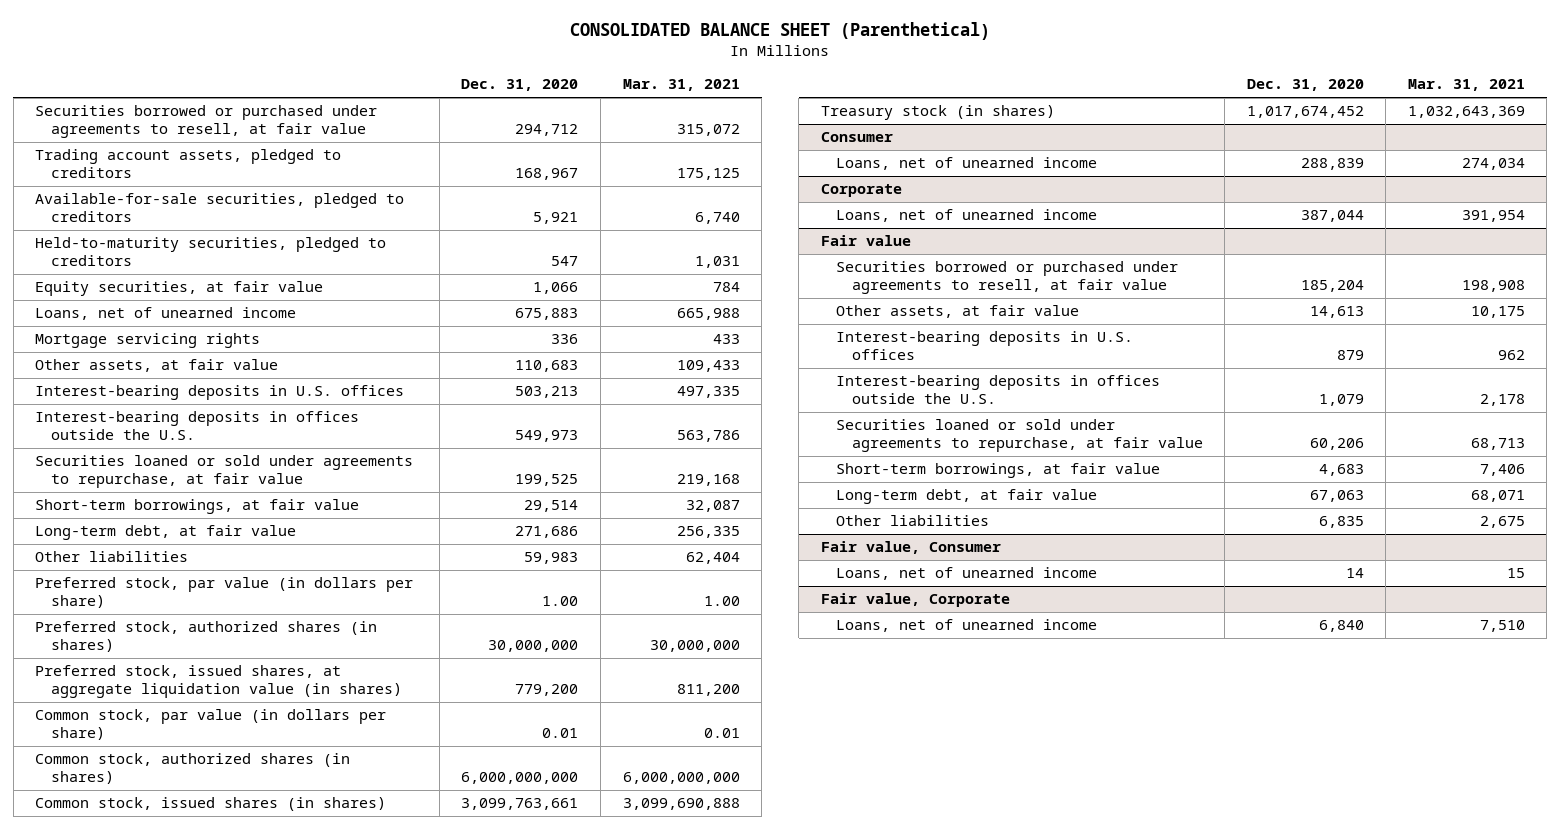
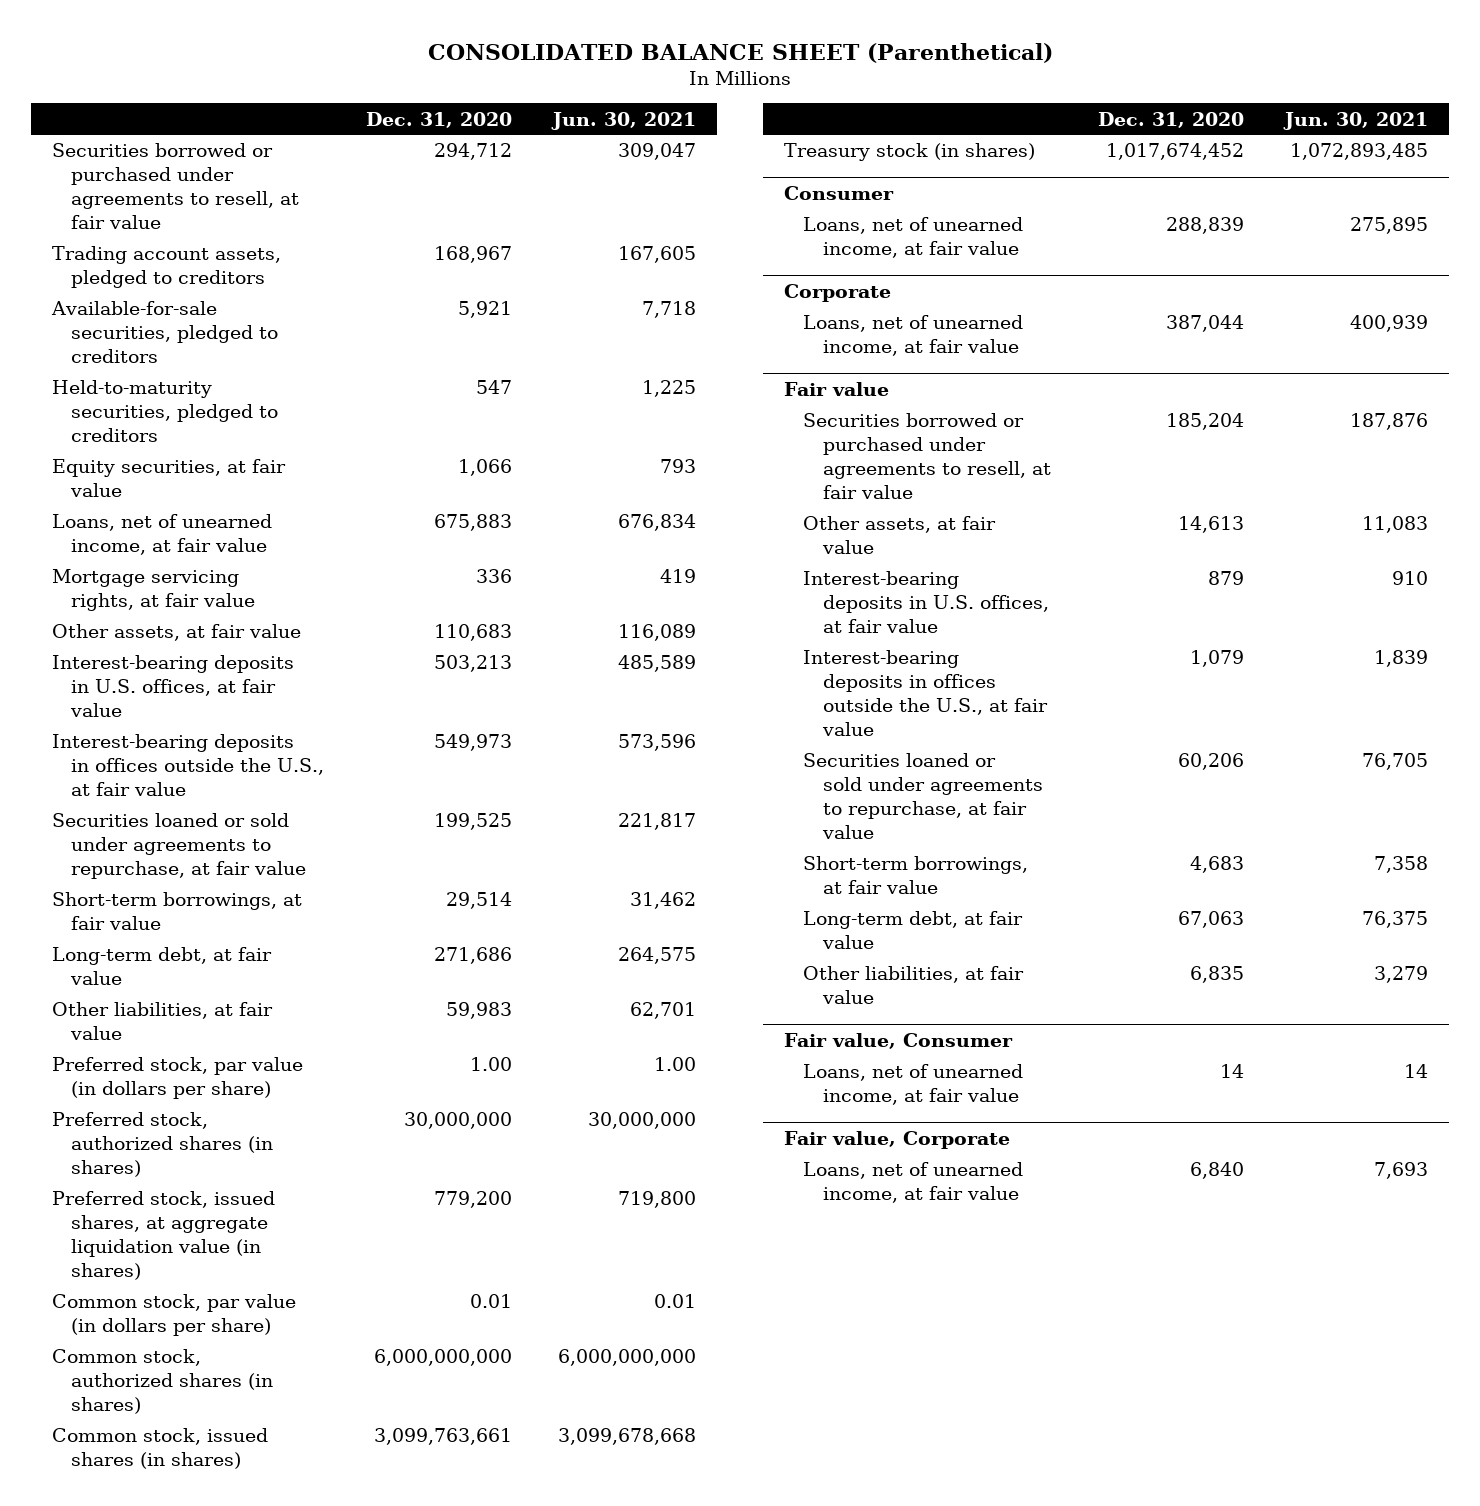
[622,79,740,92] Mar. 31, 2021 -> none
none -> [551,111,697,130] Jun. 30, 2021
[35,307,297,321] Loans, net of unearned income -> [51,514,272,556] Loans, net of unearned income, at fair value
[35,333,261,349] Mortgage servicing rights -> [51,569,256,612] Mortgage servicing rights, at fair value
[35,385,405,401] Interest-bearing deposits in U.S. offices -> [51,655,294,717] Interest-bearing deposits in U.S. offices, at fair value
[35,411,360,441] Interest-bearing deposits in offices outside the U.S. -> [51,734,325,796] Interest-bearing deposits in offices outside the U.S., at fair value
[35,551,189,563] Other liabilities -> [51,1002,273,1041] Other liabilities, at fair value
[836,157,1098,171] Loans, net of unearned income -> [803,217,1024,259] Loans, net of unearned income, at fair value
[836,209,1098,223] Loans, net of unearned income -> [803,315,1024,357] Loans, net of unearned income, at fair value
[836,331,1134,361] Interest-bearing deposits in U.S. offices -> [803,571,1049,633] Interest-bearing deposits in U.S. offices, at fair value
[836,375,1161,405] Interest-bearing deposits in offices outside the U.S. -> [803,650,1048,736] Interest-bearing deposits in offices outside the U.S., at fair value
[836,515,990,527] Other liabilities -> [803,966,1025,1005] Other liabilities, at fair value
[836,567,1098,581] Loans, net of unearned income -> [803,1064,1024,1106] Loans, net of unearned income, at fair value
[836,619,1098,633] Loans, net of unearned income -> [803,1162,1024,1204] Loans, net of unearned income, at fair value

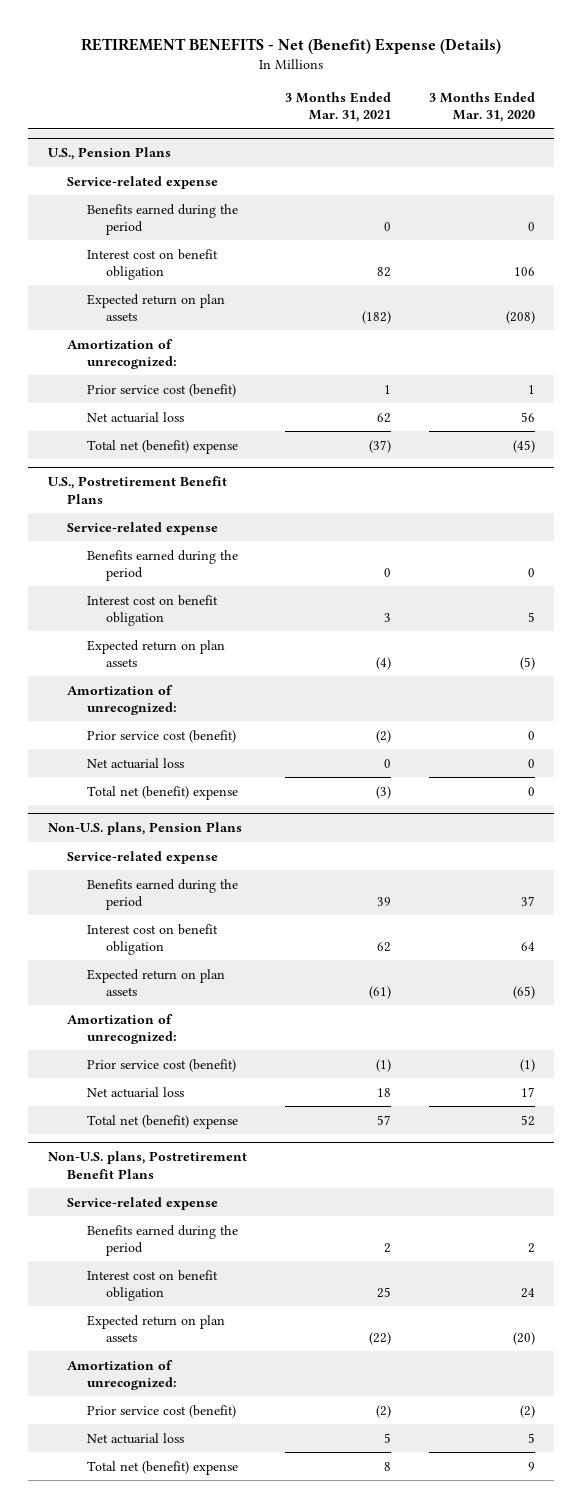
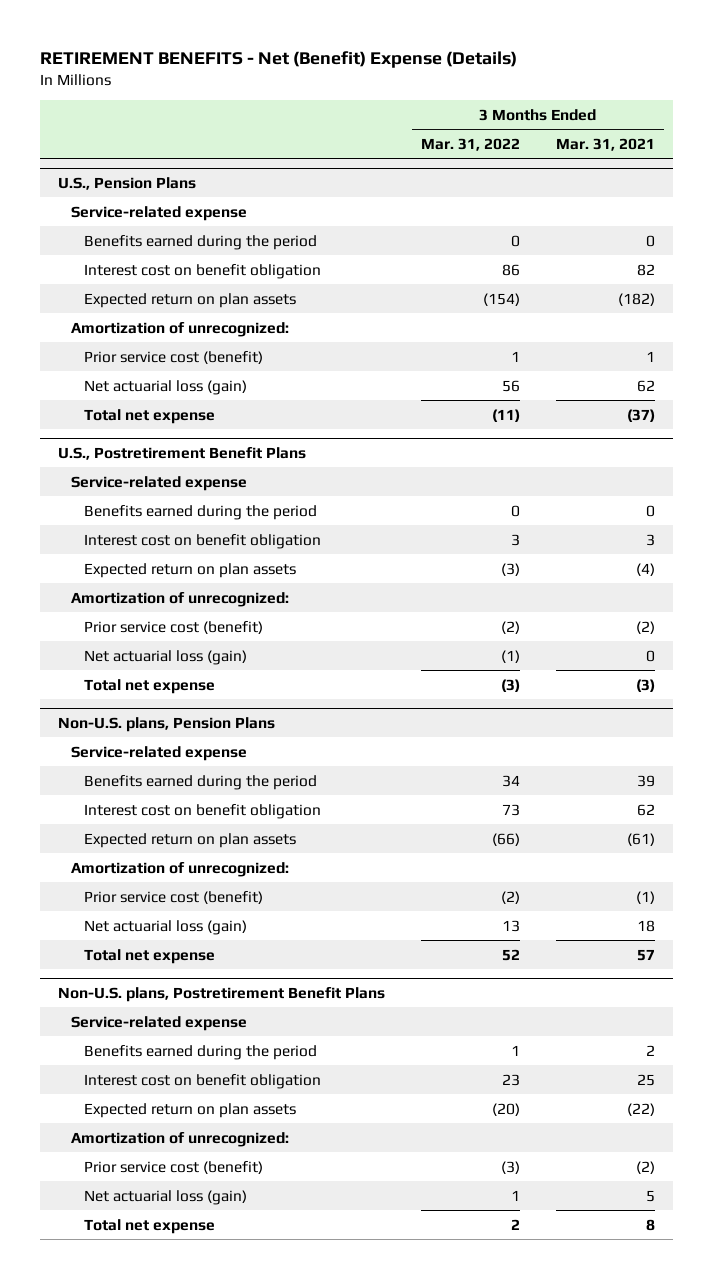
[429,91,536,123] 3 Months Ended Mar. 31, 2020 -> none
none -> [421,137,521,151] Mar. 31, 2022
[86,411,184,423] Net actuarial loss -> [84,379,248,395] Net actuarial loss (gain)
[86,439,238,454] Total net (benefit) expense -> [84,408,216,424] Total net expense
[86,757,184,769] Net actuarial loss -> [84,649,248,665] Net actuarial loss (gain)
[86,785,238,800] Total net (benefit) expense -> [84,678,216,694] Total net expense
[86,1086,184,1098] Net actuarial loss -> [84,919,248,935] Net actuarial loss (gain)
[86,1114,238,1129] Total net (benefit) expense -> [84,948,216,964] Total net expense
[86,1432,184,1444] Net actuarial loss -> [84,1189,248,1205] Net actuarial loss (gain)
[86,1460,238,1475] Total net (benefit) expense -> [84,1218,216,1234] Total net expense

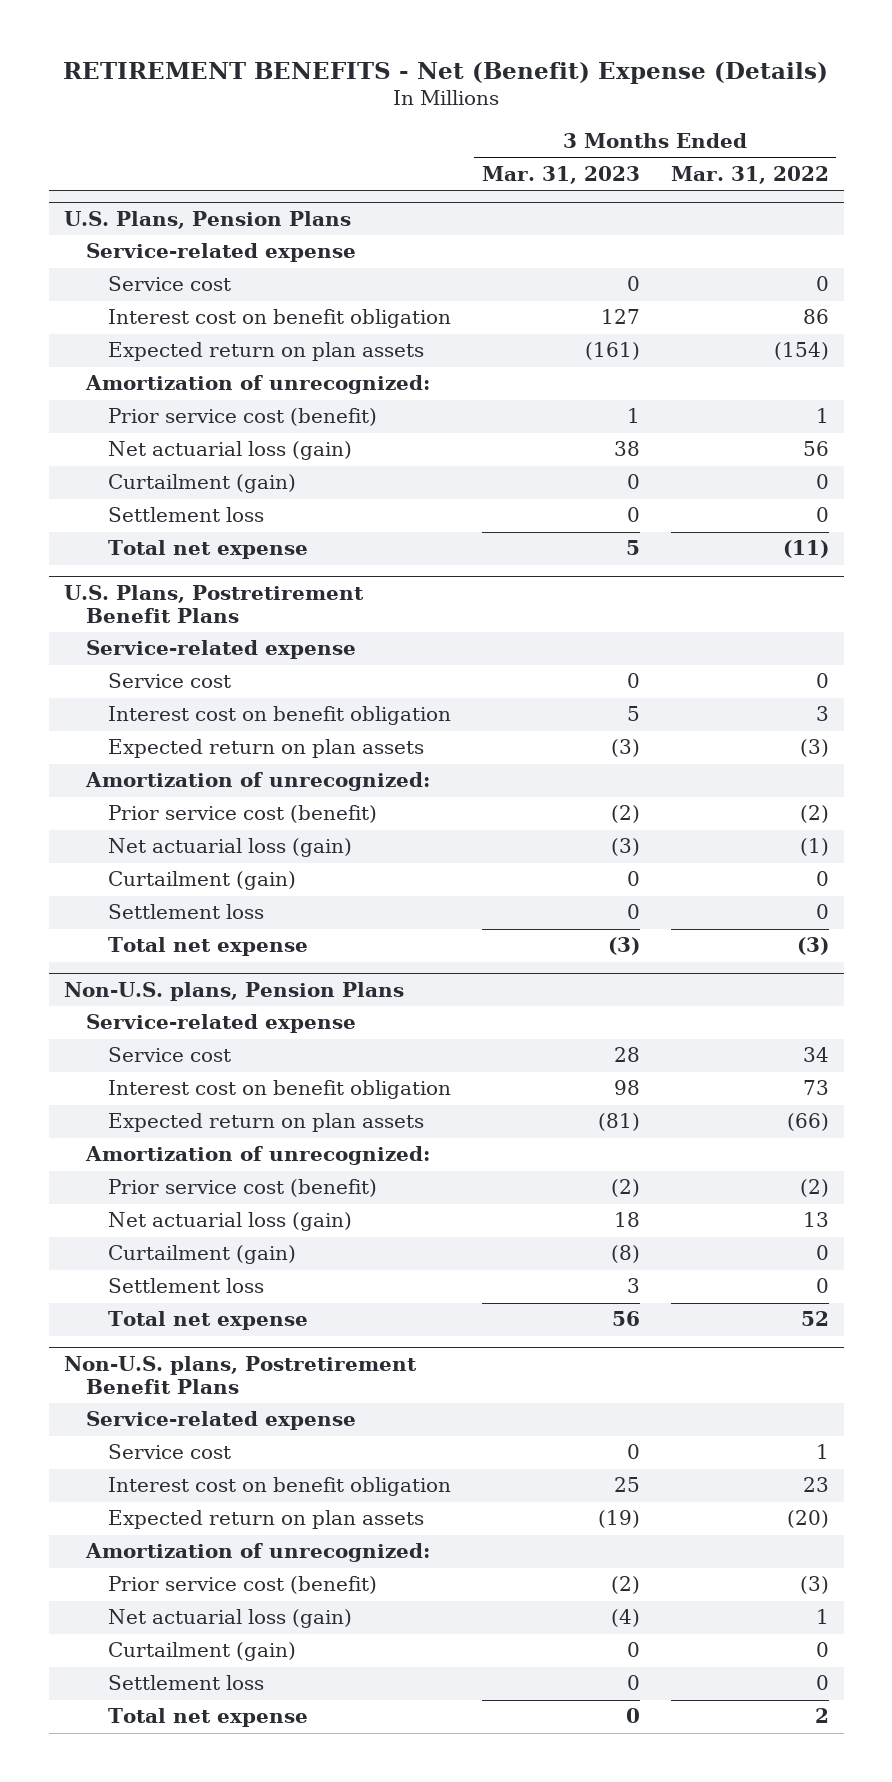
[556,137,656,151] Mar. 31, 2021 -> none
none -> [482,166,641,185] Mar. 31, 2023
[58,176,197,190] U.S., Pension Plans -> [63,210,351,229] U.S. Plans, Pension Plans
[84,234,318,250] Benefits earned during the period -> [108,276,232,292] Service cost
none -> [108,474,297,494] Curtailment (gain)
none -> [108,507,265,523] Settlement loss
[58,446,307,460] U.S., Postretirement Benefit Plans -> [63,584,364,623] U.S. Plans, Postretirement Benefit Plans
[84,504,318,520] Benefits earned during the period -> [108,673,232,689] Service cost
none -> [108,871,297,891] Curtailment (gain)
none -> [108,904,265,920] Settlement loss
[84,774,318,790] Benefits earned during the period -> [108,1047,232,1063] Service cost
none -> [108,1245,297,1265] Curtailment (gain)
none -> [108,1278,265,1294] Settlement loss
[84,1044,318,1060] Benefits earned during the period -> [108,1444,232,1460] Service cost
none -> [108,1642,297,1662] Curtailment (gain)
none -> [108,1675,265,1691] Settlement loss

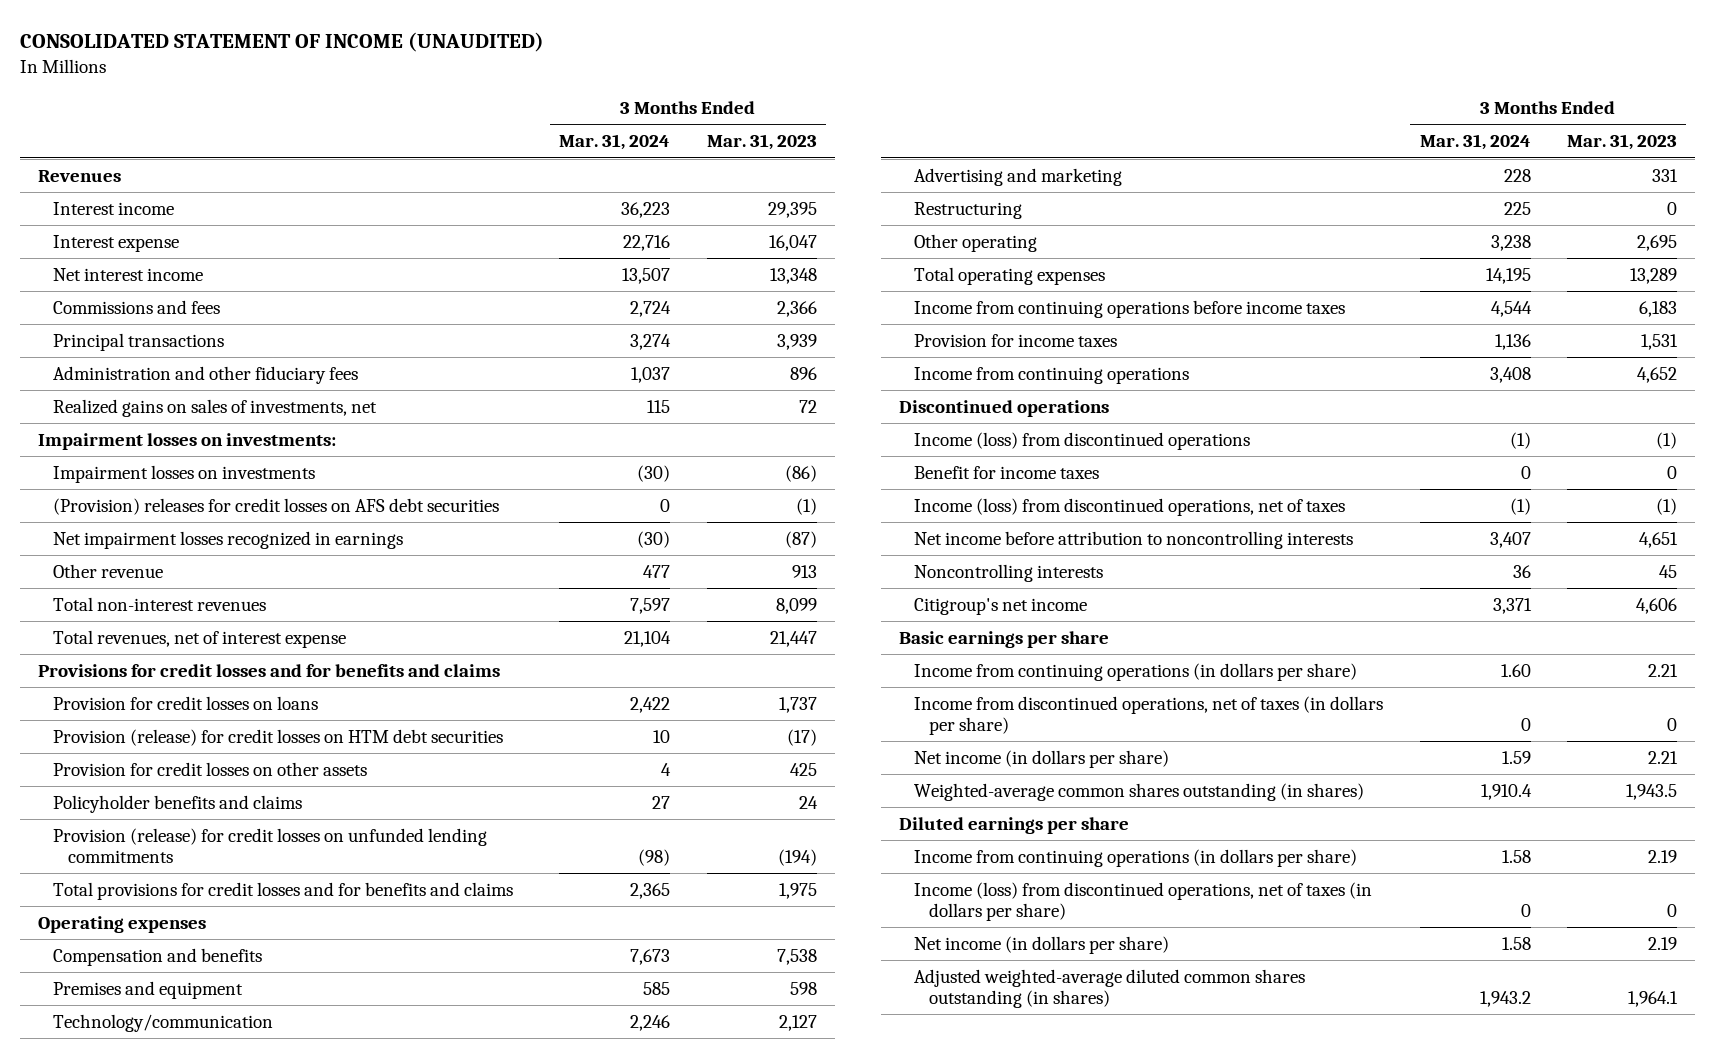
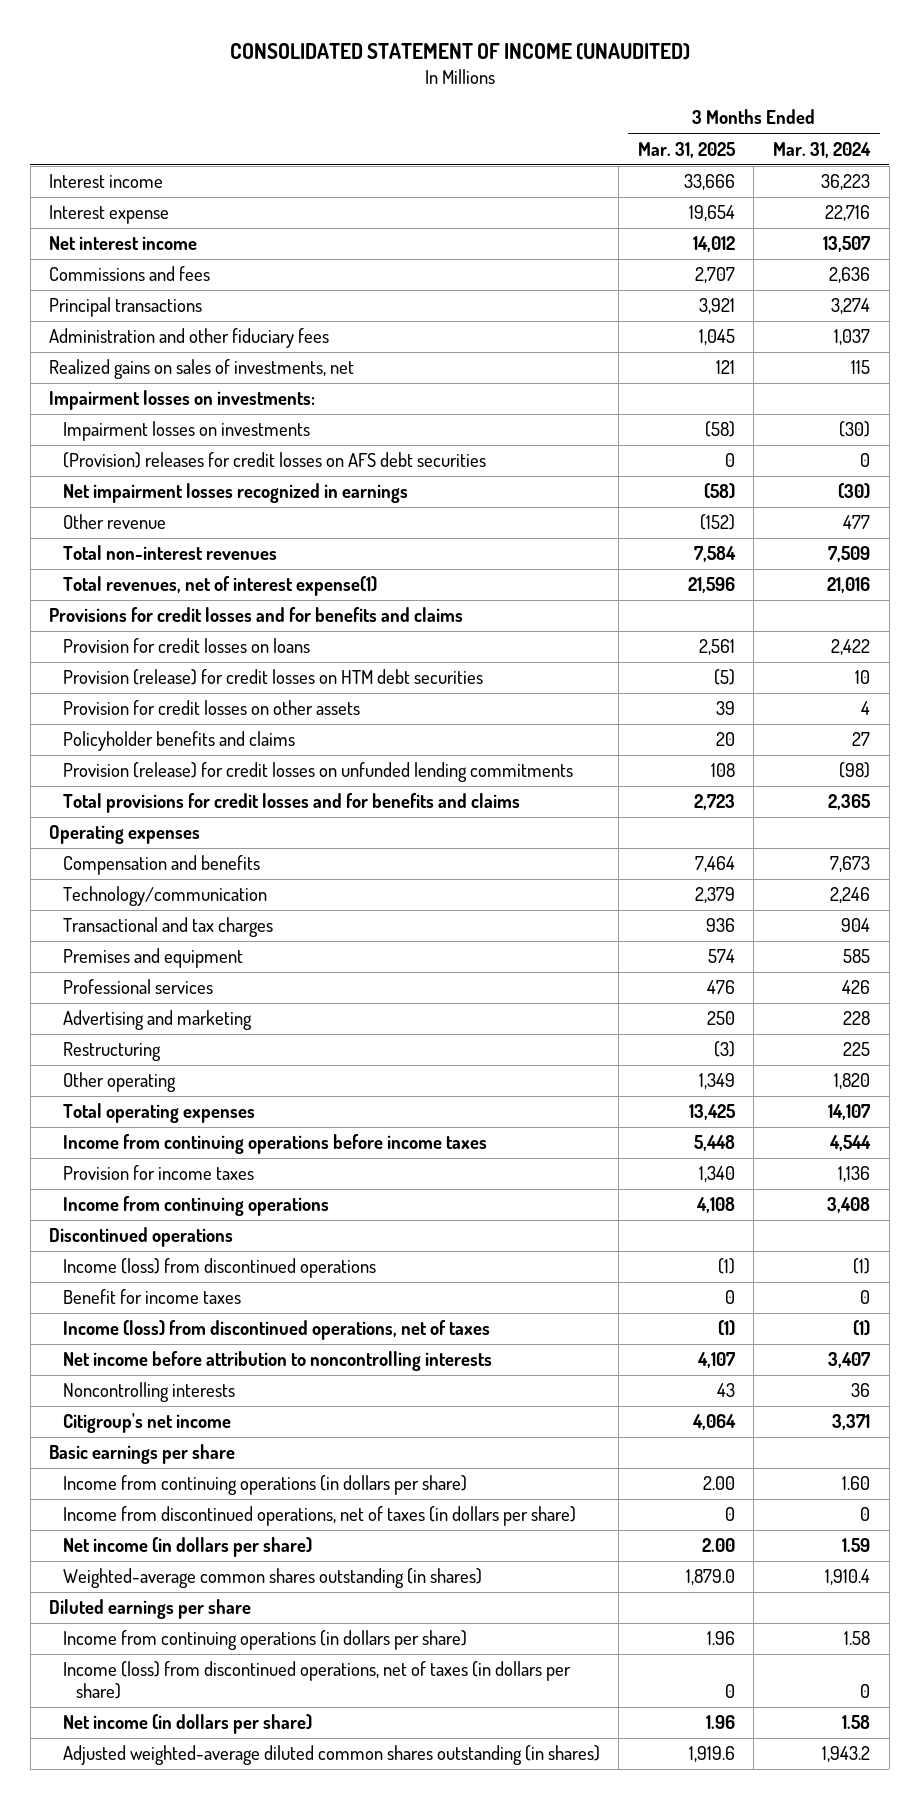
[706,134,817,151] Mar. 31, 2023 -> none
none -> [637,141,735,158] Mar. 31, 2025
[38,169,122,182] Revenues -> none
[629,300,671,317] 2,724 -> [829,267,871,284] 2,636
[629,597,670,614] 7,597 -> [828,546,871,563] 7,509
[53,629,347,648] Total revenues, net of interest expense -> [62,576,377,597] Total revenues, net of interest expense(1)
[623,630,671,647] 21,104 -> [827,577,871,594] 21,016
none -> [62,917,273,938] Transactional and tax charges
[53,980,244,999] Premises and equipment -> [62,948,243,969] Premises and equipment
none -> [62,979,213,995] Professional services
[1490,234,1531,251] 3,238 -> [834,1073,871,1090] 1,820
[1485,267,1531,284] 14,195 -> [828,1104,871,1121] 14,107

